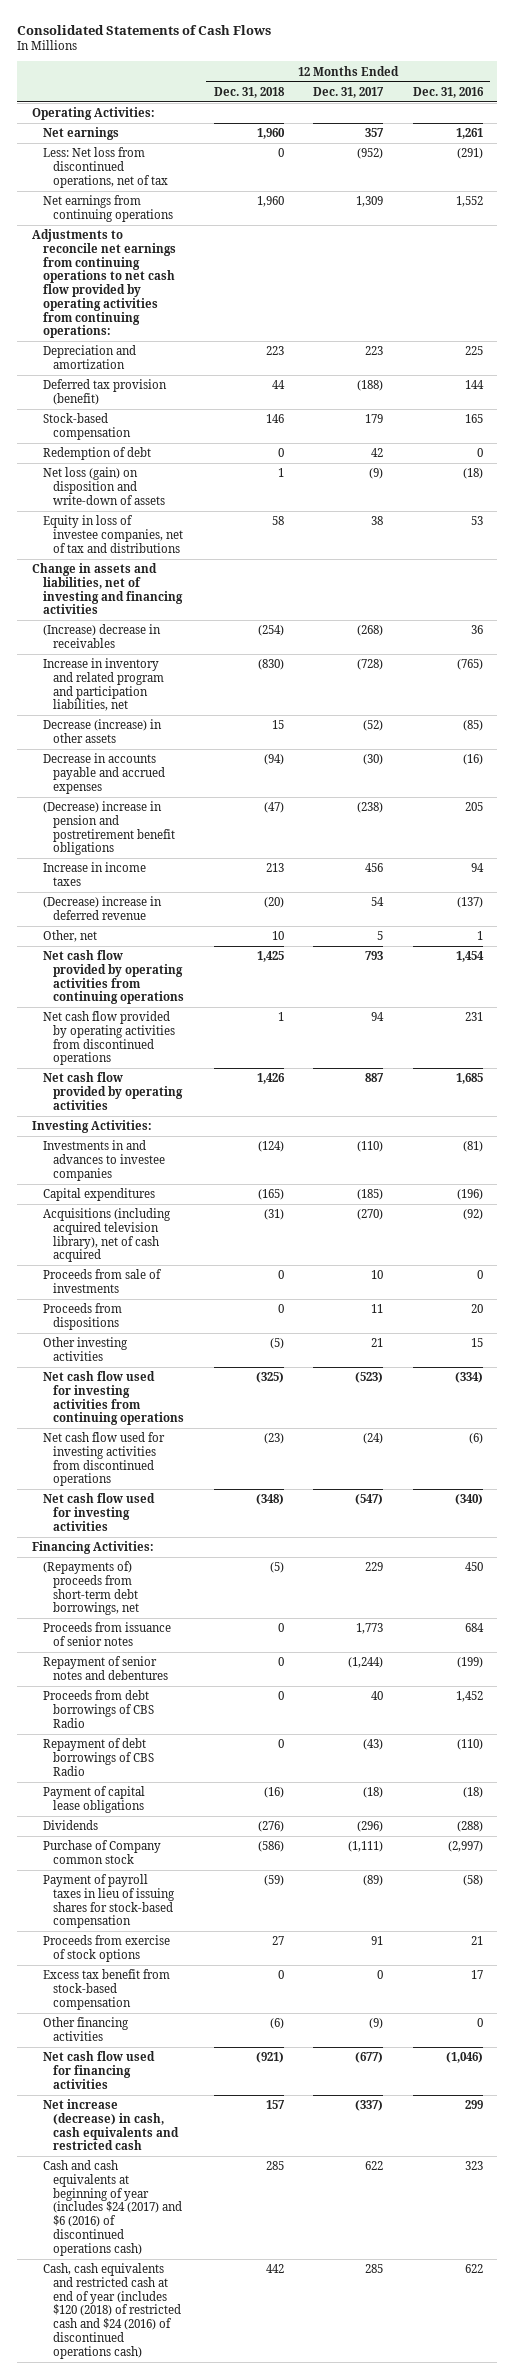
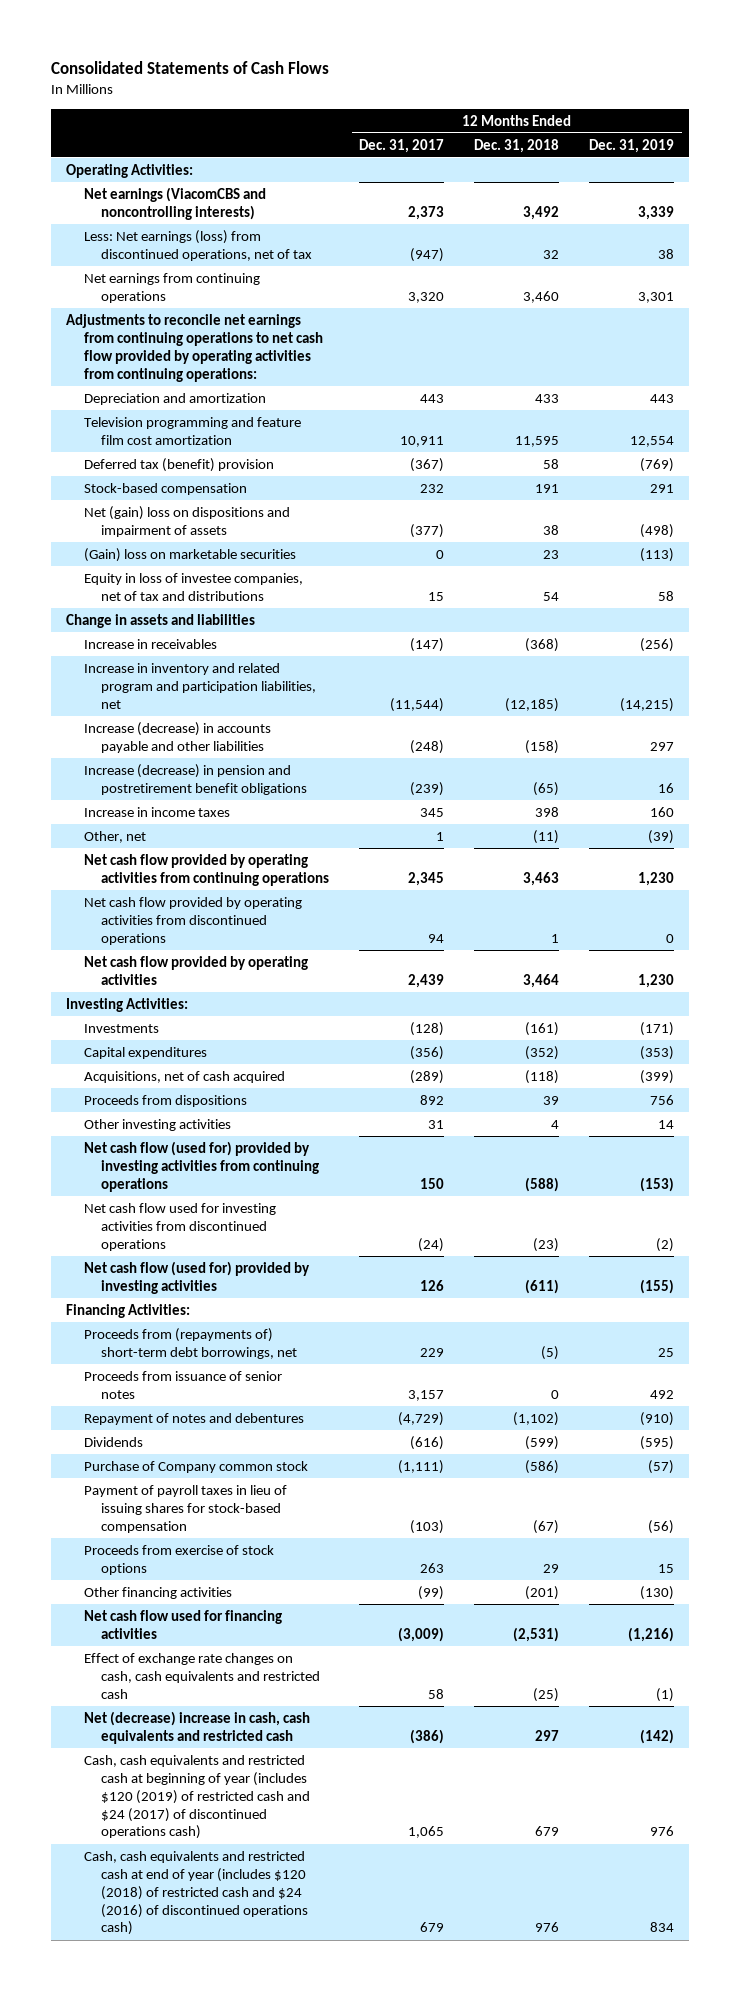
[412,86,484,98] Dec. 31, 2016 -> none
none -> [589,138,675,153] Dec. 31, 2019
[42,127,119,141] Net earnings -> none
none -> [83,186,266,220] Net earnings (ViacomCBS and noncontrolling interests)
[42,147,169,188] Less: Net loss from discontinued operations, net of tax -> [83,229,313,261] Less: Net earnings (loss) from discontinued operations, net of tax
[277,148,284,158] 0 -> [543,249,560,259] 32
[357,148,384,160] (952) -> [410,247,445,262] (947)
[256,196,284,208] 1,960 -> [523,290,560,303] 3,460
[356,196,384,208] 1,309 -> [408,291,445,303] 3,320
[42,447,151,461] Redemption of debt -> none
[42,719,162,743] Decrease (increase) in other assets -> none
[42,896,162,920] (Decrease) increase in deferred revenue -> none
[265,346,284,356] 223 -> [535,393,560,403] 433
[365,346,384,356] 223 -> [420,393,445,403] 443
none -> [83,416,301,445] Television programming and feature film cost amortization
[42,379,167,405] Deferred tax provision (benefit) -> [83,457,274,472] Deferred tax (benefit) provision
[271,380,285,390] 44 -> [543,458,560,469] 58
[357,380,384,392] (188) -> [410,457,445,472] (367)
[265,414,284,424] 146 -> [535,483,560,493] 191
[365,414,384,424] 179 -> [420,483,445,493] 232
[42,467,166,505] Net loss (gain) on disposition and write-down of assets -> [83,505,290,537] Net (gain) loss on dispositions and impairment of assets
[277,468,284,478] 1 -> [543,524,560,535] 38
[369,468,384,480] (9) -> [410,523,445,538] (377)
none -> [83,547,296,562] (Gain) loss on marketable securities
[271,516,284,526] 58 -> [543,591,560,601] 54
[371,516,384,526] 38 -> [428,591,445,601] 15
[32,563,183,615] Change in assets and liabilities, net of investing and financing activities -> [65,613,255,628] Change in assets and liabilities
[42,624,161,648] (Increase) decrease in receivables -> [83,638,217,649] Increase in receivables
[257,625,284,637] (254) -> [525,637,560,652] (368)
[357,625,384,637] (268) -> [410,637,445,652] (147)
[257,659,284,671] (830) -> [505,697,560,712] (12,185)
[357,659,384,671] (728) -> [390,697,445,712] (11,544)
[42,753,166,794] Decrease in accounts payable and accrued expenses -> [83,721,271,753] Increase (decrease) in accounts payable and other liabilities
[263,754,284,766] (94) -> [525,739,560,754] (158)
[363,754,384,766] (30) -> [410,739,445,754] (248)
[42,801,176,856] (Decrease) increase in pension and postretirement benefit obligations -> [83,763,308,795] Increase (decrease) in pension and postretirement benefit obligations
[263,802,284,814] (47) -> [533,781,560,796] (65)
[357,802,384,814] (238) -> [410,781,445,796] (239)
[265,863,284,873] 213 -> [535,806,560,817] 398
[365,863,384,873] 456 -> [420,807,445,817] 345
[271,931,284,941] 10 -> [533,829,560,844] (11)
[377,931,384,941] 5 -> [436,831,445,841] 1
[256,951,284,963] 1,425 -> [523,871,560,886] 3,463
[365,951,384,961] 793 -> [408,871,445,886] 2,345
[256,1073,285,1085] 1,426 -> [523,973,560,988] 3,464
[365,1073,385,1083] 887 -> [408,973,445,988] 2,439
[42,1140,166,1181] Investments in and advances to investee companies -> none
[42,1269,162,1293] Proceeds from sale of investments -> none
none -> [83,1023,159,1033] Investments
[257,1189,284,1201] (165) -> [525,1045,560,1060] (352)
[357,1189,384,1201] (185) -> [410,1045,445,1060] (356)
[42,1208,171,1263] Acquisitions (including acquired television library), net of cash acquired -> [83,1070,285,1083] Acquisitions, net of cash acquired
[263,1209,284,1221] (31) -> [525,1069,560,1084] (118)
[357,1209,384,1221] (270) -> [410,1069,445,1084] (289)
[277,1304,284,1314] 0 -> [543,1095,560,1105] 39
[371,1304,384,1314] 11 -> [420,1094,445,1105] 892
[269,1338,284,1350] (5) -> [551,1119,560,1129] 4
[371,1338,384,1348] 21 -> [428,1119,445,1129] 31
[42,1371,185,1426] Net cash flow used for investing activities from continuing operations -> [83,1140,320,1192] Net cash flow (used for) provided by investing activities from continuing operations
[255,1372,284,1384] (325) -> [525,1176,560,1192] (588)
[355,1372,384,1384] (523) -> [420,1177,445,1189] 150
[42,1493,155,1531] Net cash flow used for investing activities -> [83,1260,310,1294] Net cash flow (used for) provided by investing activities
[255,1494,284,1506] (348) -> [525,1278,560,1294] (611)
[355,1494,384,1506] (547) -> [420,1279,445,1291] 126
[42,1690,155,1728] Proceeds from debt borrowings of CBS Radio -> none
[42,1738,155,1776] Repayment of debt borrowings of CBS Radio -> none
[42,1786,145,1813] Payment of capital lease obligations -> none
[42,1561,140,1616] (Repayments of) proceeds from short-term debt borrowings, net -> [83,1327,298,1359] Proceeds from (repayments of) short-term debt borrowings, net
[356,1623,384,1635] 1,773 -> [408,1389,445,1401] 3,157
[42,1656,169,1680] Repayment of senior notes and debentures -> [83,1412,304,1425] Repayment of notes and debentures
[277,1657,284,1667] 0 -> [513,1411,560,1426] (1,102)
[348,1657,384,1669] (1,244) -> [398,1411,445,1426] (4,729)
[257,1821,284,1833] (276) -> [525,1435,560,1450] (599)
[357,1821,384,1833] (296) -> [410,1435,445,1450] (616)
[42,1969,170,2010] Excess tax benefit from stock-based compensation -> none
[263,1875,284,1887] (59) -> [533,1519,560,1534] (67)
[363,1875,384,1887] (89) -> [410,1519,445,1534] (103)
[271,1936,284,1946] 27 -> [543,1563,560,1573] 29
[371,1936,384,1946] 91 -> [420,1562,445,1573] 263
[269,2018,284,2030] (6) -> [525,1585,560,1600] (201)
[369,2018,384,2030] (9) -> [418,1585,445,1600] (99)
[255,2052,284,2064] (921) -> [513,1626,560,1642] (2,531)
[355,2052,384,2064] (677) -> [398,1626,445,1642] (3,009)
none -> [83,1652,321,1699] Effect of exchange rate changes on cash, cash equivalents and restricted cash
[42,2099,180,2151] Net increase (decrease) in cash, cash equivalents and restricted cash -> [83,1710,310,1744] Net (decrease) increase in cash, cash equivalents and restricted cash
[265,2100,285,2110] 157 -> [535,1729,560,1741] 297
[355,2100,384,2112] (337) -> [410,1728,445,1744] (386)
[42,2160,183,2256] Cash and cash equivalents at beginning of year (includes $24 (2017) and $6 (2016) of discontinued operations cash) -> [83,1754,311,1840] Cash, cash equivalents and restricted cash at beginning of year (includes $120 (2019) of restricted cash and $24 (2017) of discontinued operations cash)
[265,2161,284,2171] 285 -> [535,1826,560,1837] 679
[365,2161,384,2171] 622 -> [408,1826,445,1839] 1,065
[265,2264,284,2274] 442 -> [535,1922,560,1933] 976
[365,2264,384,2274] 285 -> [420,1922,445,1933] 679

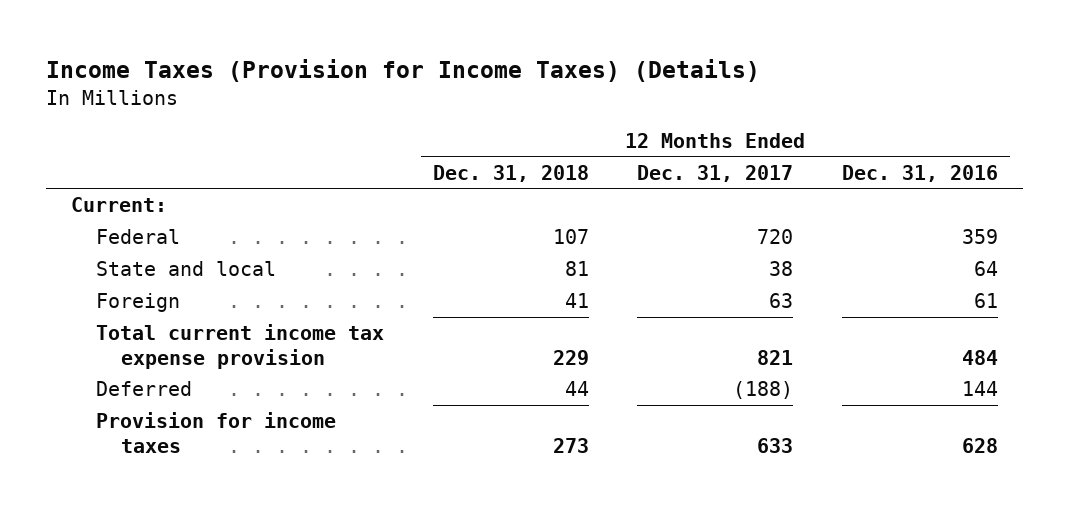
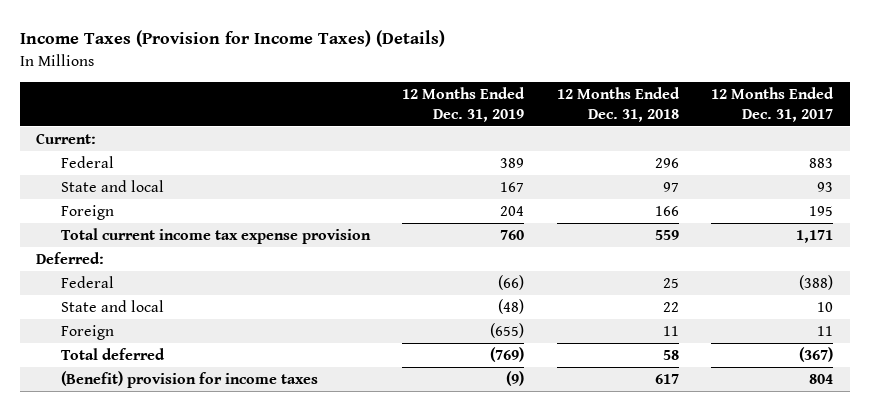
[842,164,999,182] Dec. 31, 2016 -> none
none -> [402,86,526,122] 12 Months Ended Dec. 31, 2019
[552,229,589,245] 107 -> [654,157,679,168] 296
[757,229,794,245] 720 -> [809,157,834,168] 883
[564,261,589,277] 81 -> [662,181,679,192] 97
[769,261,794,277] 38 -> [817,181,834,192] 93
[564,293,589,309] 41 -> [654,205,679,216] 166
[769,293,794,309] 63 -> [809,205,834,216] 195
[552,349,589,365] 229 -> [654,229,679,240] 559
[757,349,794,365] 821 -> [796,229,834,243] 1,171
none -> [36,251,105,264] Deferred:
none -> [61,275,115,288] Federal
none -> [61,299,165,312] State and local
none -> [61,324,115,340] Foreign
[96,381,193,397] Deferred -> [61,347,166,360] Total deferred
[564,381,589,397] 44 -> [662,349,679,360] 58
[733,381,794,400] (188) -> [799,346,834,362] (367)
[96,412,337,453] Provision for income taxes -> [61,370,319,388] (Benefit) provision for income taxes
[552,437,589,453] 273 -> [654,373,679,384] 617
[757,437,794,453] 633 -> [809,373,834,384] 804

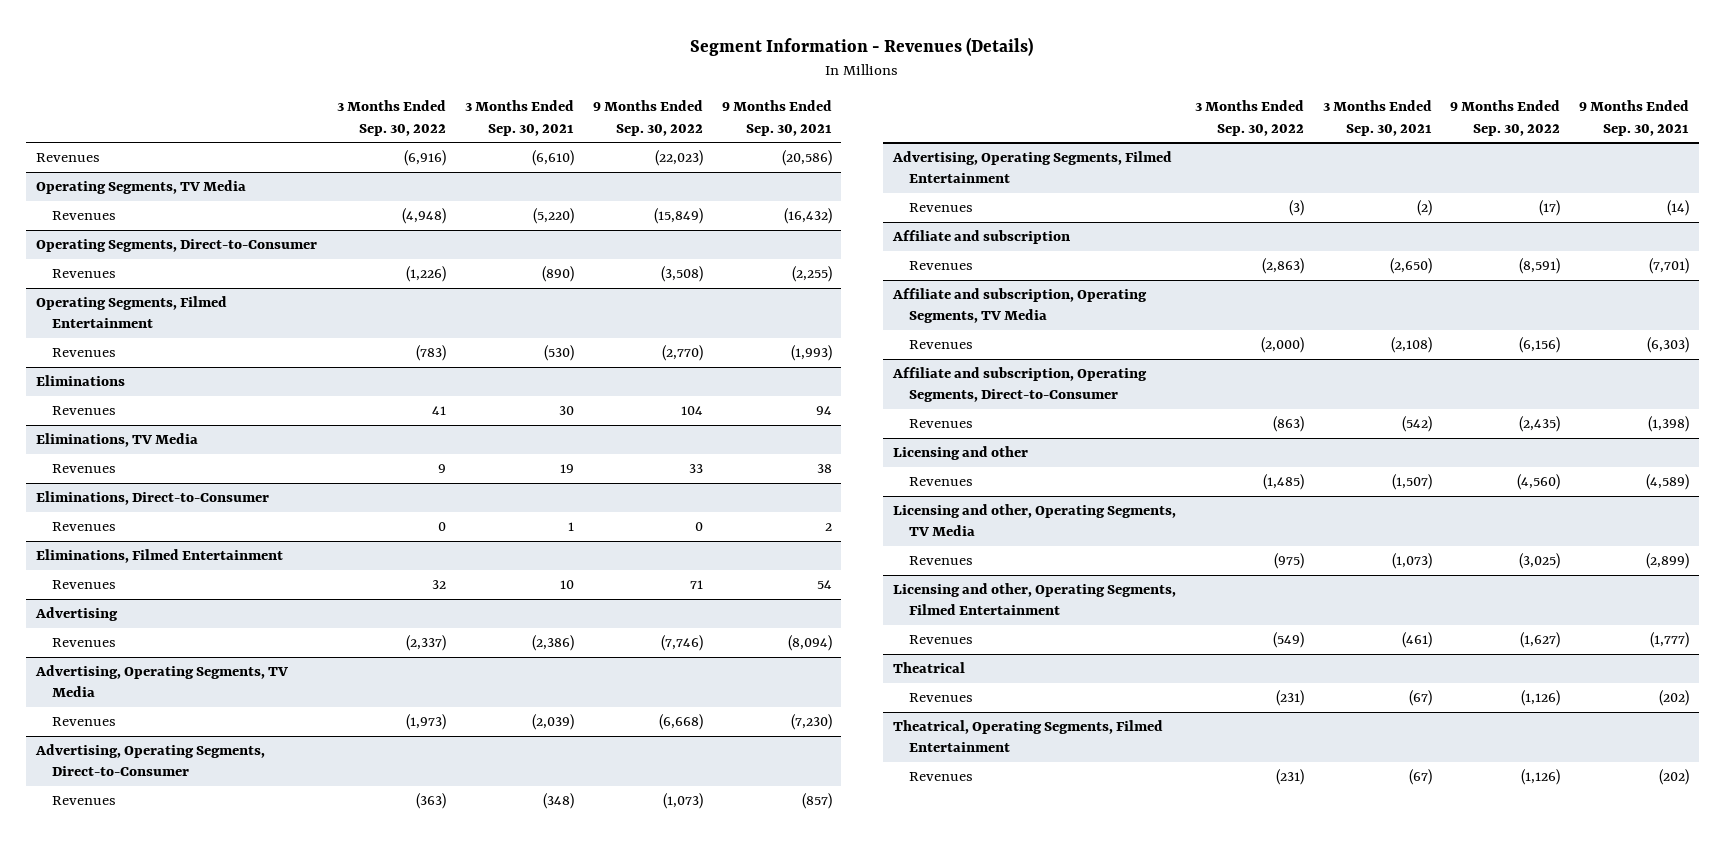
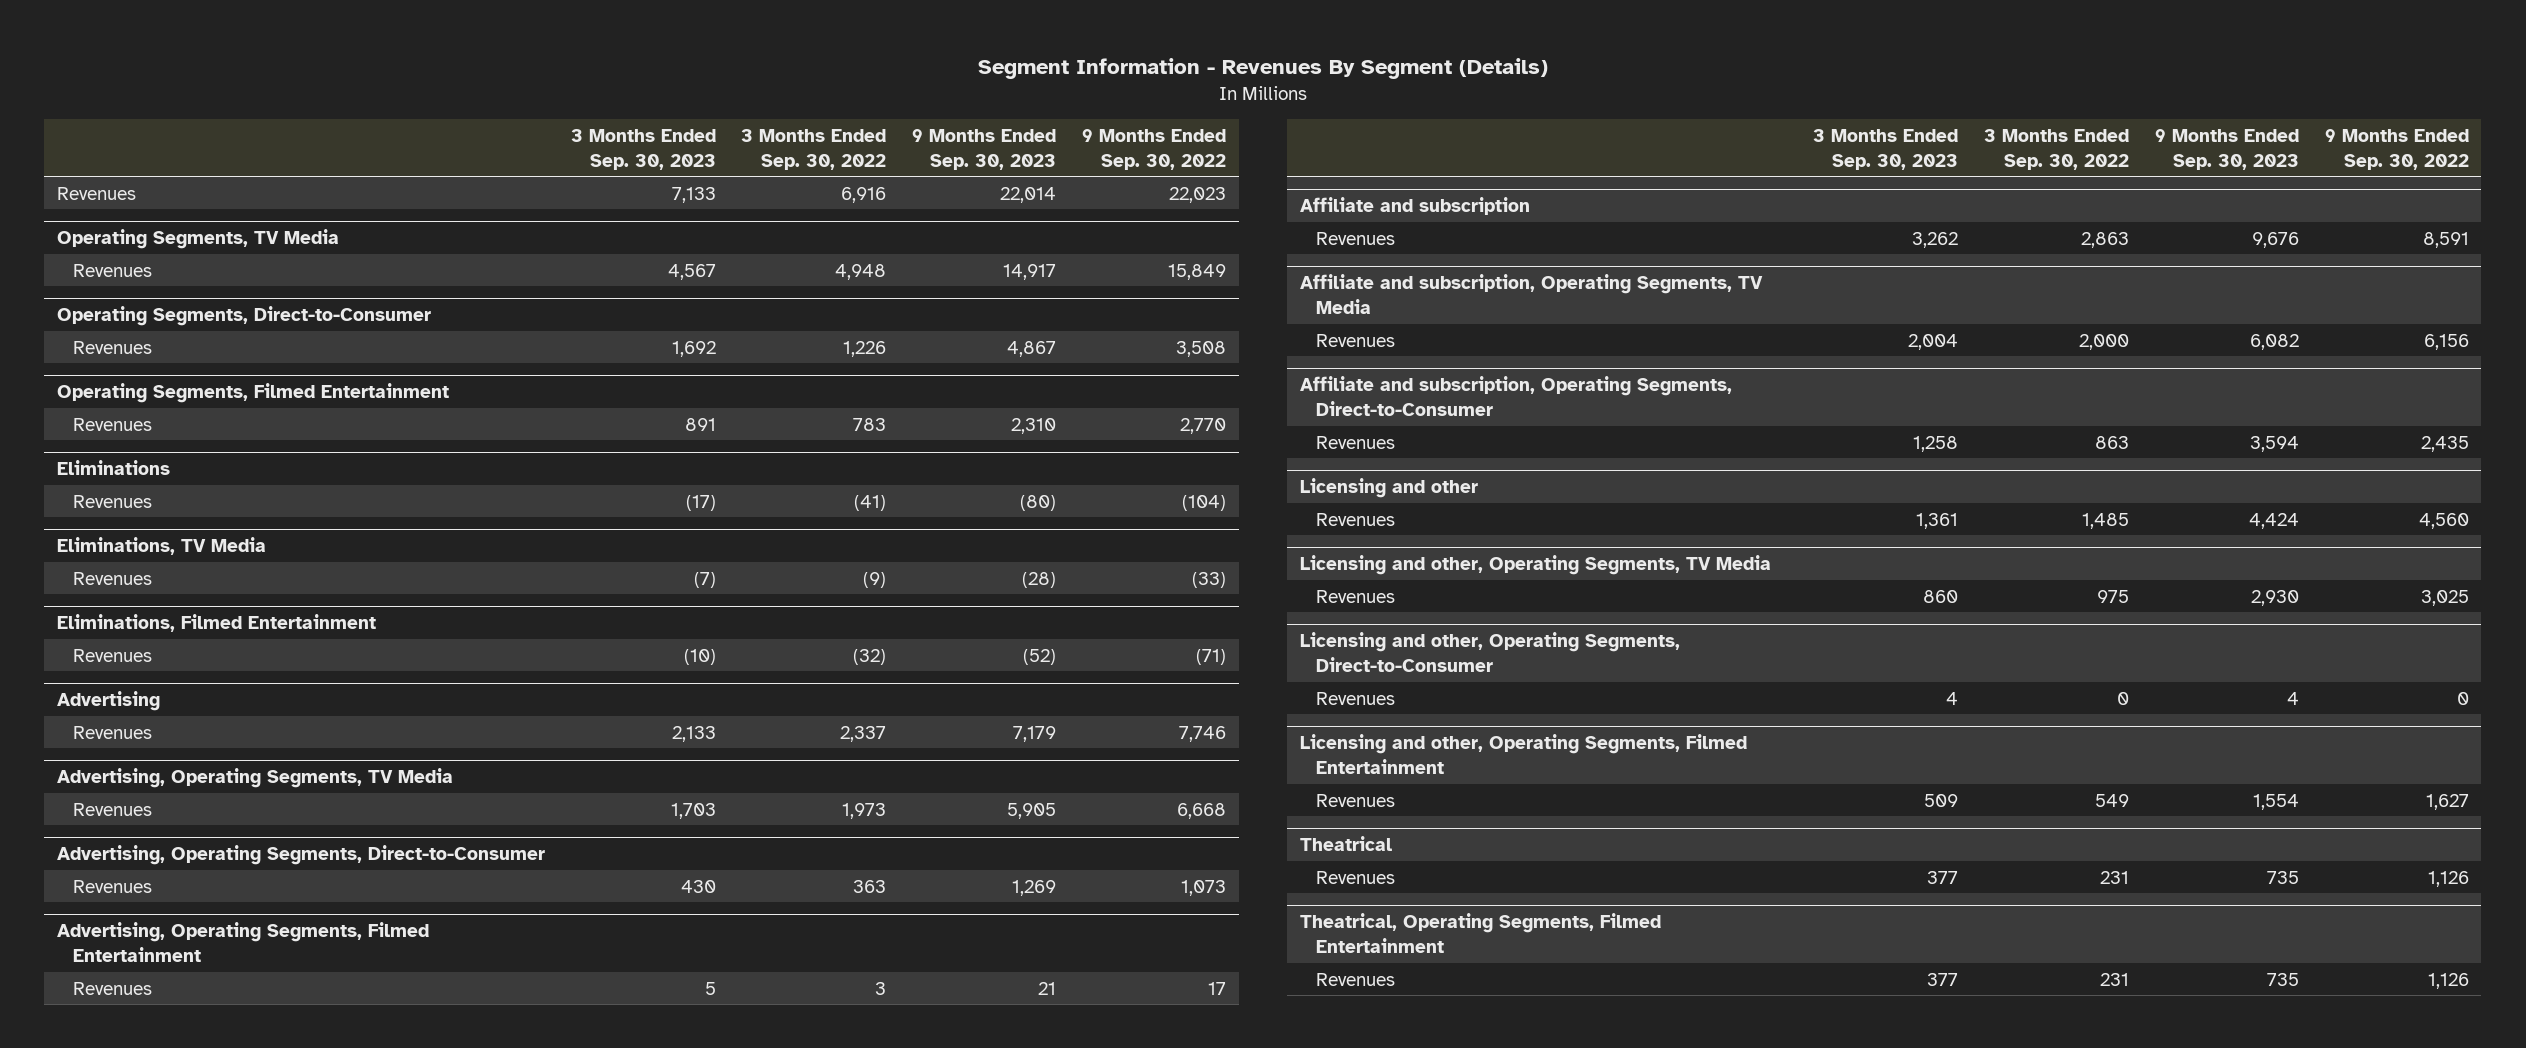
[690,37,1034,57] Segment Information - Revenues (Details) -> [977,58,1548,80] Segment Information - Revenues By Segment (Details)
[465,100,575,136] 3 Months Ended Sep. 30, 2021 -> none
[721,100,832,136] 9 Months Ended Sep. 30, 2021 -> none
none -> [570,128,716,170] 3 Months Ended Sep. 30, 2023
none -> [912,128,1057,170] 9 Months Ended Sep. 30, 2023
[404,150,447,167] (6,916) -> [841,186,887,203] 6,916
[655,150,704,167] (22,023) -> [1168,186,1226,203] 22,023
[402,208,447,225] (4,948) -> [835,263,887,280] 4,948
[654,208,704,225] (15,849) -> [1167,263,1226,280] 15,849
[406,266,447,283] (1,226) -> [843,340,887,357] 1,226
[661,266,704,283] (3,508) -> [1175,340,1226,357] 3,508
[416,345,447,362] (783) -> [853,417,887,431] 783
[662,345,704,362] (2,770) -> [1179,417,1226,434] 2,770
[432,406,447,416] 41 -> [854,494,887,511] (41)
[681,406,704,416] 104 -> [1181,494,1226,511] (104)
[35,491,269,506] Eliminations, Direct-to-Consumer -> none
[52,522,117,532] Revenues -> none
[438,464,447,474] 9 -> [863,571,887,588] (9)
[689,464,704,474] 33 -> [1191,571,1226,588] (33)
[432,580,447,590] 32 -> [853,648,887,665] (32)
[690,580,704,590] 71 -> [1195,648,1226,665] (71)
[406,635,447,652] (2,337) -> [840,725,887,742] 2,337
[661,635,704,652] (7,746) -> [1178,725,1226,742] 7,746
[406,714,447,731] (1,973) -> [842,802,887,819] 1,973
[659,714,704,731] (6,668) -> [1176,802,1226,819] 6,668
[416,793,447,810] (363) -> [853,879,887,893] 363
[663,793,704,810] (1,073) -> [1180,879,1226,896] 1,073
[1288,200,1304,217] (3) -> [875,981,887,995] 3
[1539,200,1561,217] (17) -> [1207,981,1226,995] 17
[1261,258,1304,275] (2,863) -> [2081,231,2130,248] 2,863
[1519,258,1561,275] (8,591) -> [2422,231,2469,248] 8,591
[1260,337,1304,354] (2,000) -> [2079,333,2130,350] 2,000
[1519,337,1561,354] (6,156) -> [2423,333,2469,350] 6,156
[1272,416,1304,433] (863) -> [2095,435,2130,449] 863
[1519,416,1561,433] (2,435) -> [2420,435,2469,452] 2,435
[1262,474,1304,491] (1,485) -> [2082,512,2130,529] 1,485
[1517,474,1561,491] (4,560) -> [2418,512,2469,529] 4,560
[1273,553,1304,570] (975) -> [2097,589,2130,603] 975
[1519,553,1561,570] (3,025) -> [2420,589,2469,606] 3,025
none -> [1299,632,1680,673] Licensing and other, Operating Segments, Direct-to-Consumer
none -> [1315,691,1395,705] Revenues
[1272,632,1304,649] (549) -> [2095,793,2130,807] 549
[1520,632,1561,649] (1,627) -> [2425,793,2469,810] 1,627
[1275,690,1304,707] (231) -> [2100,870,2130,884] 231
[1521,690,1561,707] (1,126) -> [2427,870,2469,887] 1,126
[1275,769,1304,786] (231) -> [2100,972,2130,986] 231
[1521,769,1561,786] (1,126) -> [2427,972,2469,989] 1,126

